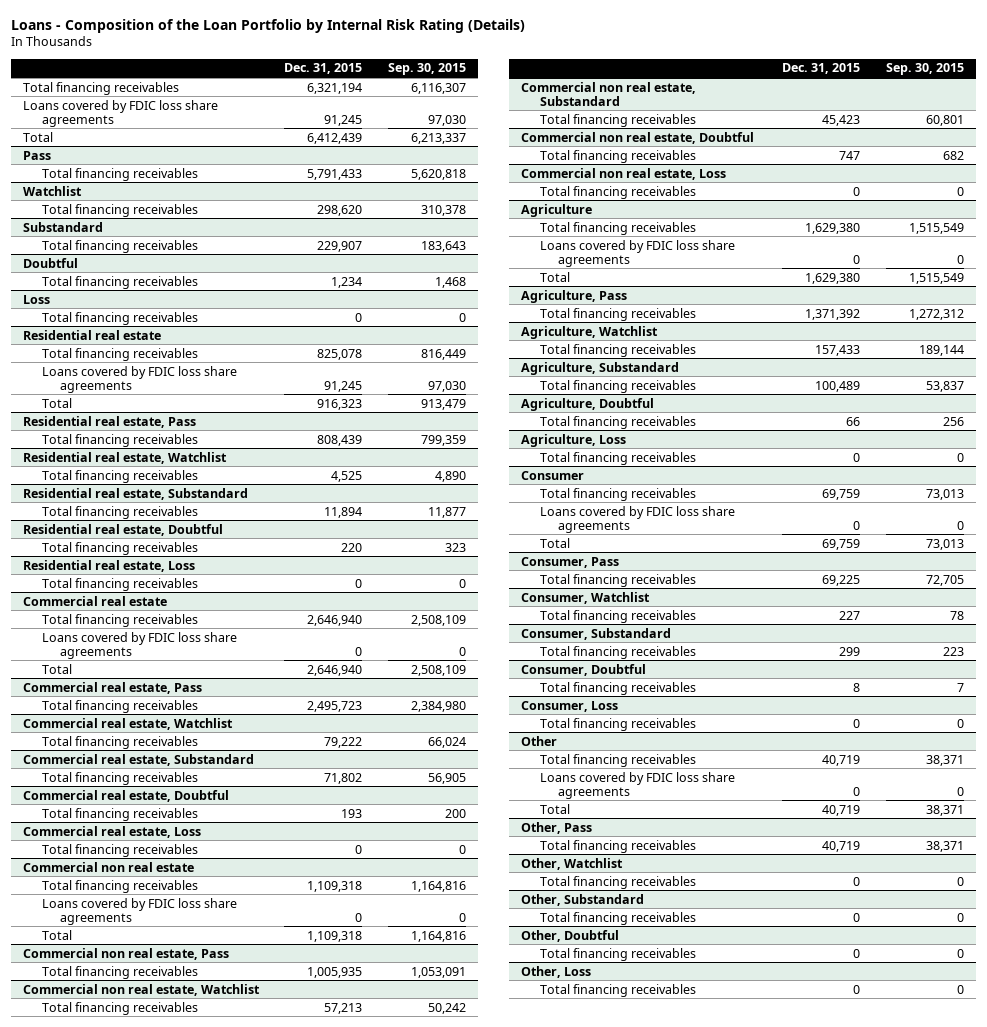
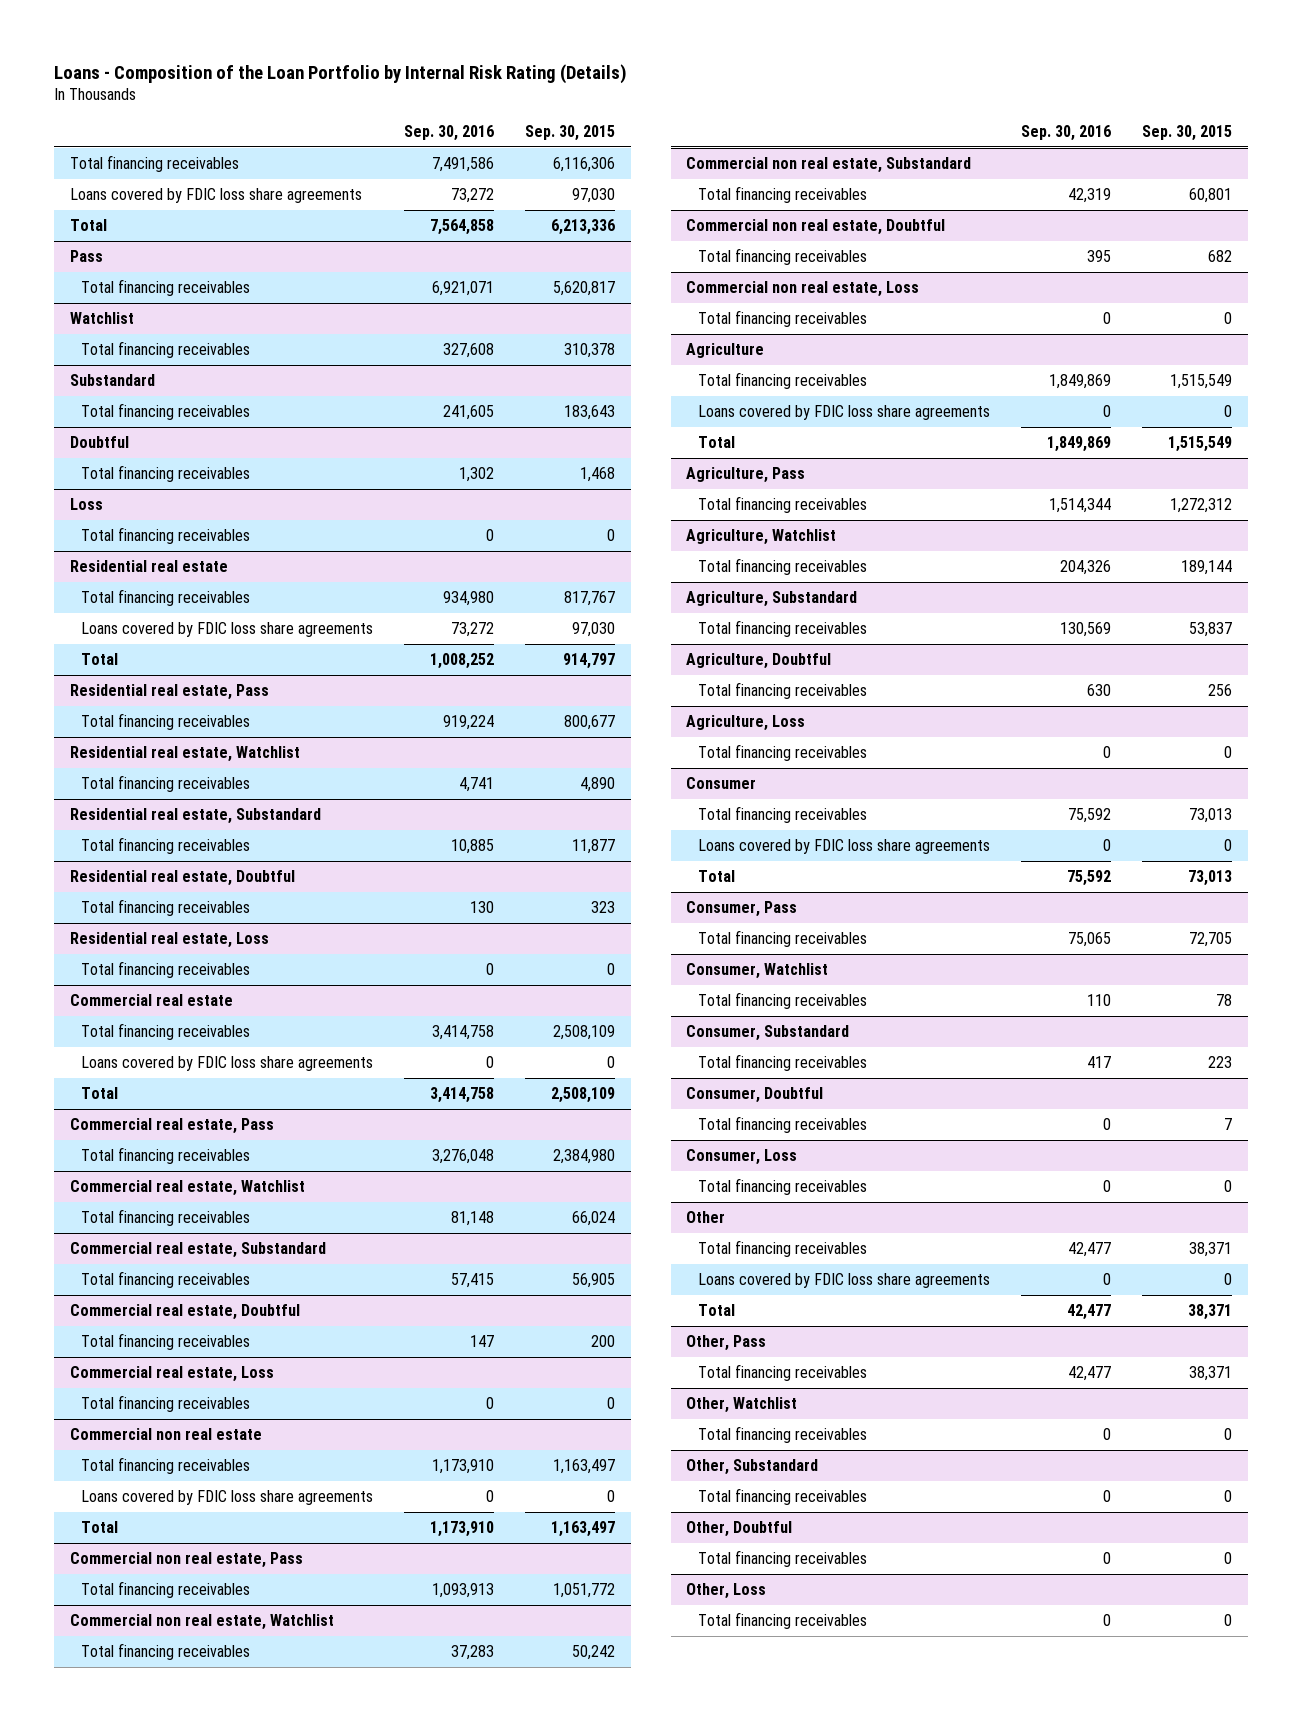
[284,63,363,75] Dec. 31, 2015 -> none
none -> [404,125,495,142] Sep. 30, 2016
[410,82,466,94] 6,116,307 -> [553,156,616,172] 6,116,306
[410,132,466,144] 6,213,337 -> [551,218,616,235] 6,213,336
[410,168,466,180] 5,620,818 -> [553,280,616,296] 5,620,817
[420,348,466,360] 816,449 -> [564,590,616,606] 817,767
[420,398,466,410] 913,479 -> [563,652,616,669] 914,797
[420,434,466,446] 799,359 -> [564,714,616,730] 800,677
[410,880,466,892] 1,164,816 -> [553,1458,616,1474] 1,163,497
[410,930,466,942] 1,164,816 -> [551,1520,616,1537] 1,163,497
[410,966,466,978] 1,053,091 -> [553,1582,616,1598] 1,051,772

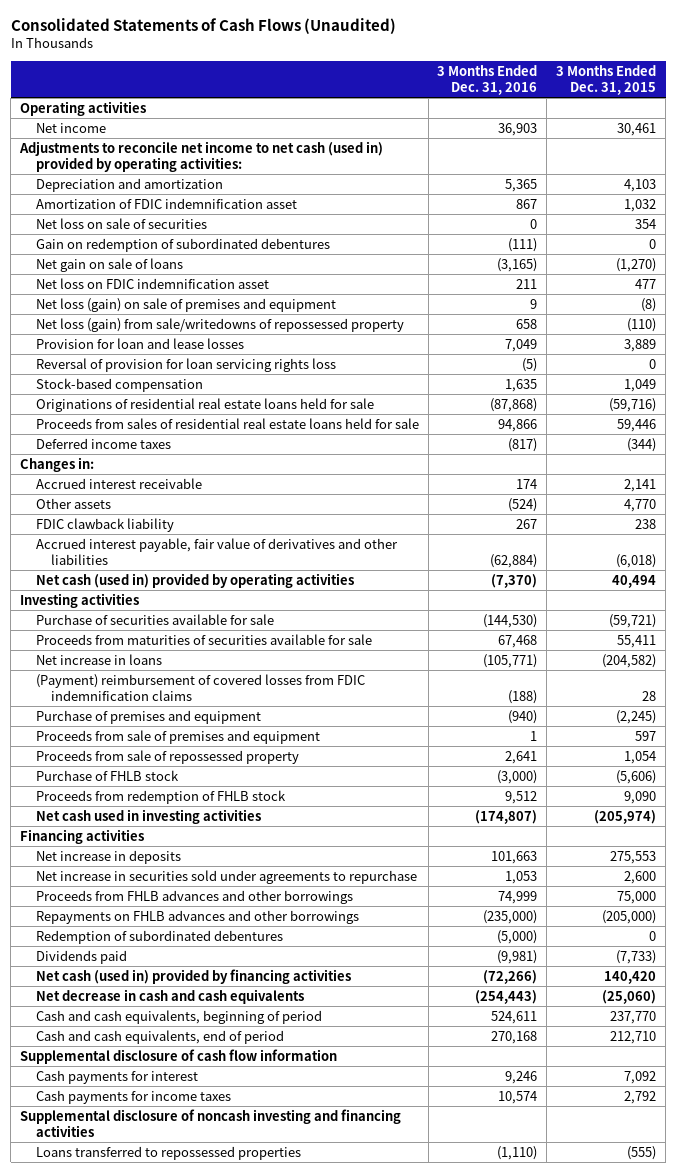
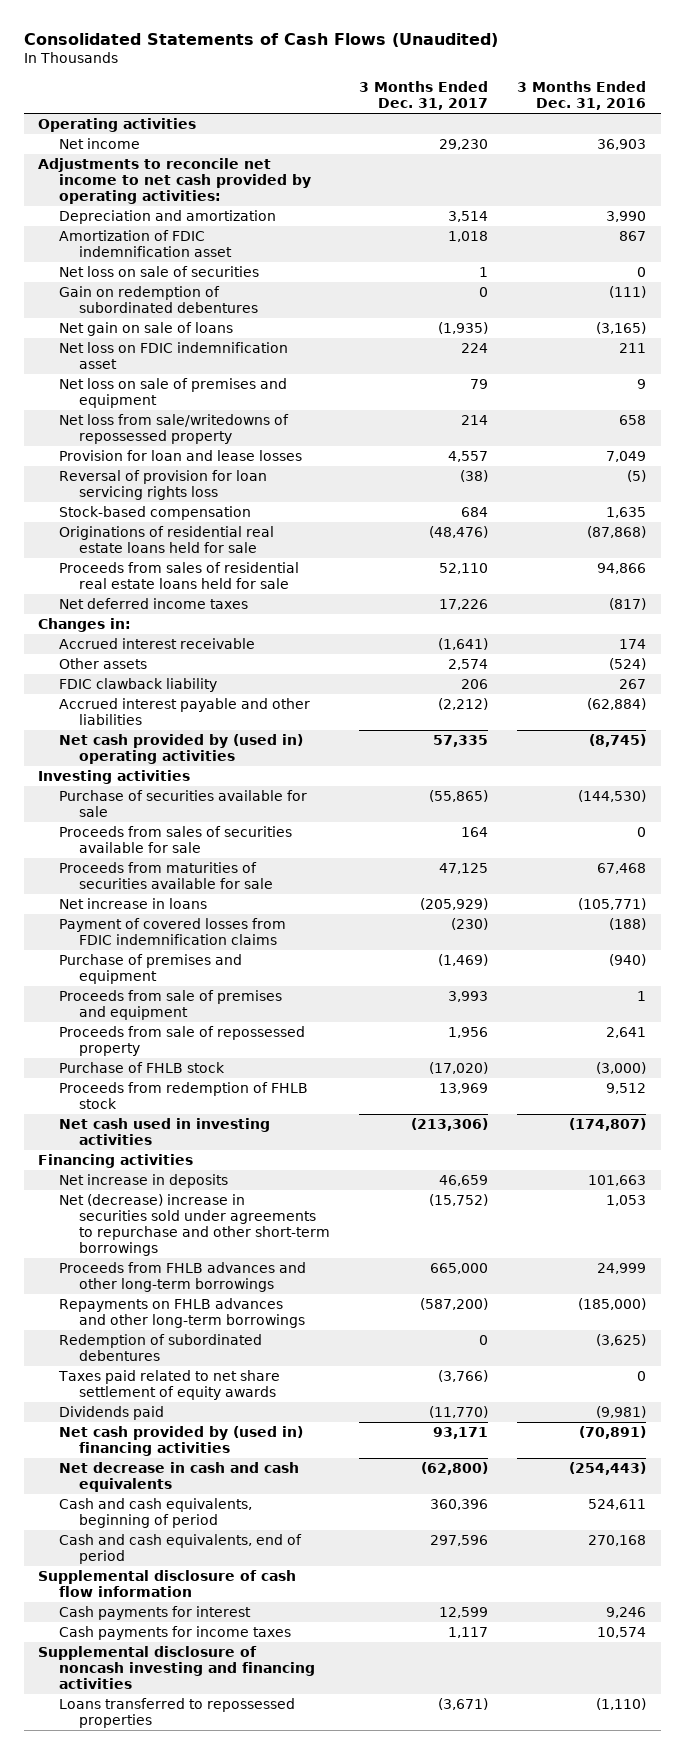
[556,64,657,96] 3 Months Ended Dec. 31, 2015 -> none
none -> [359,81,489,111] 3 Months Ended Dec. 31, 2017
[19,140,384,173] Adjustments to reconcile net income to net cash (used in) provided by operating activities: -> [38,158,311,204] Adjustments to reconcile net income to net cash provided by operating activities:
[505,178,538,192] 5,365 -> [606,211,647,223] 3,990
[35,297,336,312] Net loss (gain) on sale of premises and equipment -> [58,378,287,409] Net loss on sale of premises and equipment
[35,317,404,332] Net loss (gain) from sale/writedowns of repossessed property -> [58,414,289,445] Net loss from sale/writedowns of repossessed property
[35,437,171,449] Deferred income taxes -> [58,598,248,610] Net deferred income taxes
[35,537,398,566] Accrued interest payable, fair value of derivatives and other liabilities -> [58,698,310,726] Accrued interest payable and other liabilities
[35,572,354,588] Net cash (used in) provided by operating activities -> [58,734,303,765] Net cash provided by (used in) operating activities
[491,573,538,588] (7,370) -> [589,734,647,748] (8,745)
none -> [58,826,292,854] Proceeds from sales of securities available for sale
[35,673,365,702] (Payment) reimbursement of covered losses from FDIC indemnification claims -> [58,918,286,946] Payment of covered losses from FDIC indemnification claims
[35,869,417,884] Net increase in securities sold under agreements to repurchase -> [58,1194,331,1256] Net (decrease) increase in securities sold under agreements to repurchase and other short-term borrowings
[35,889,353,904] Proceeds from FHLB advances and other borrowings -> [58,1262,306,1293] Proceeds from FHLB advances and other long-term borrowings
[498,890,538,904] 74,999 -> [597,1263,647,1275] 24,999
[35,909,359,924] Repayments on FHLB advances and other borrowings -> [58,1298,306,1329] Repayments on FHLB advances and other long-term borrowings
[483,909,538,924] (235,000) -> [578,1298,647,1311] (185,000)
[497,929,538,944] (5,000) -> [596,1334,647,1347] (3,625)
none -> [57,1370,280,1401] Taxes paid related to net share settlement of equity awards
[35,968,351,984] Net cash (used in) provided by financing activities -> [58,1426,303,1457] Net cash provided by (used in) financing activities
[483,969,538,984] (72,266) -> [579,1426,647,1440] (70,891)

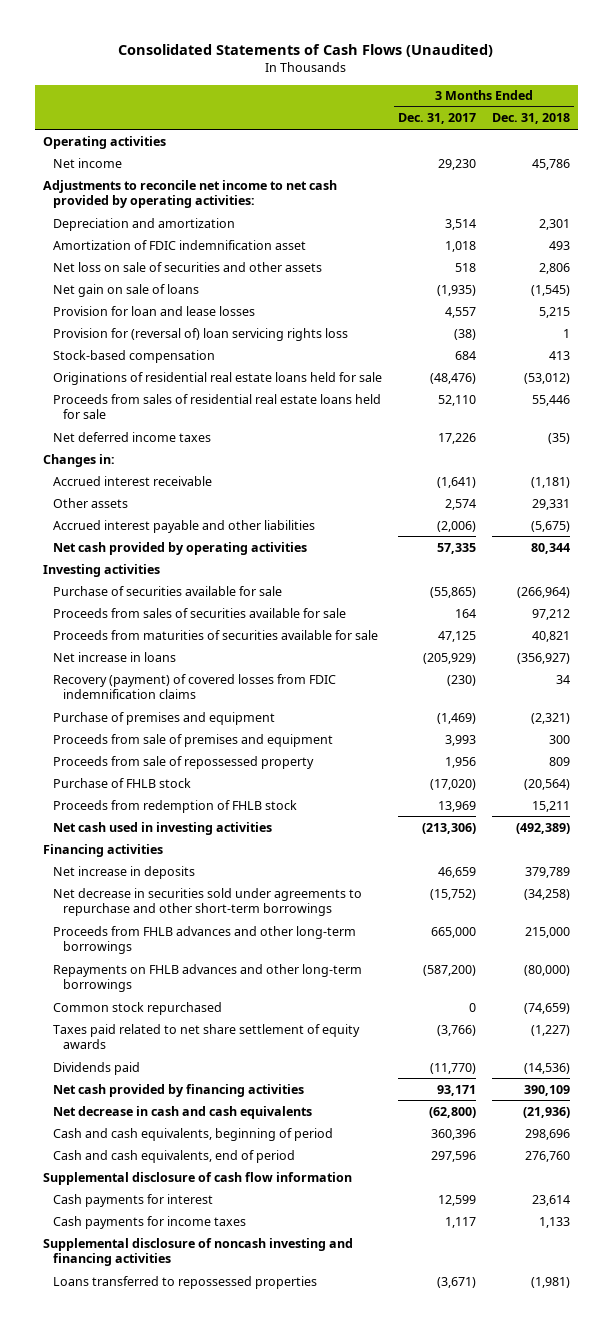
[517,81,647,111] 3 Months Ended Dec. 31, 2016 -> none
none -> [491,113,570,125] Dec. 31, 2018
[58,286,259,314] Gain on redemption of subordinated debentures -> none
[58,266,259,278] Net loss on sale of securities -> [53,261,323,272] Net loss on sale of securities and other assets
[479,267,489,278] 1 -> [454,262,476,272] 518
[58,342,288,370] Net loss on FDIC indemnification asset -> none
[58,378,287,409] Net loss on sale of premises and equipment -> none
[58,414,289,445] Net loss from sale/writedowns of repossessed property -> none
[58,470,267,501] Reversal of provision for loan servicing rights loss -> [53,327,349,341] Provision for (reversal of) loan servicing rights loss
[58,678,217,693] FDIC clawback liability -> none
[438,698,489,711] (2,212) -> [436,520,476,532] (2,006)
[58,734,303,765] Net cash provided by (used in) operating activities -> [53,541,308,555] Net cash provided by operating activities
[58,918,286,946] Payment of covered losses from FDIC indemnification claims -> [53,673,337,700] Recovery (payment) of covered losses from FDIC indemnification claims
[58,1194,331,1256] Net (decrease) increase in securities sold under agreements to repurchase and other short-term borrowings -> [53,887,363,917] Net decrease in securities sold under agreements to repurchase and other short-term borrowings
[58,1334,262,1362] Redemption of subordinated debentures -> none
none -> [53,1001,223,1015] Common stock repurchased
[58,1426,303,1457] Net cash provided by (used in) financing activities -> [53,1083,305,1097] Net cash provided by financing activities

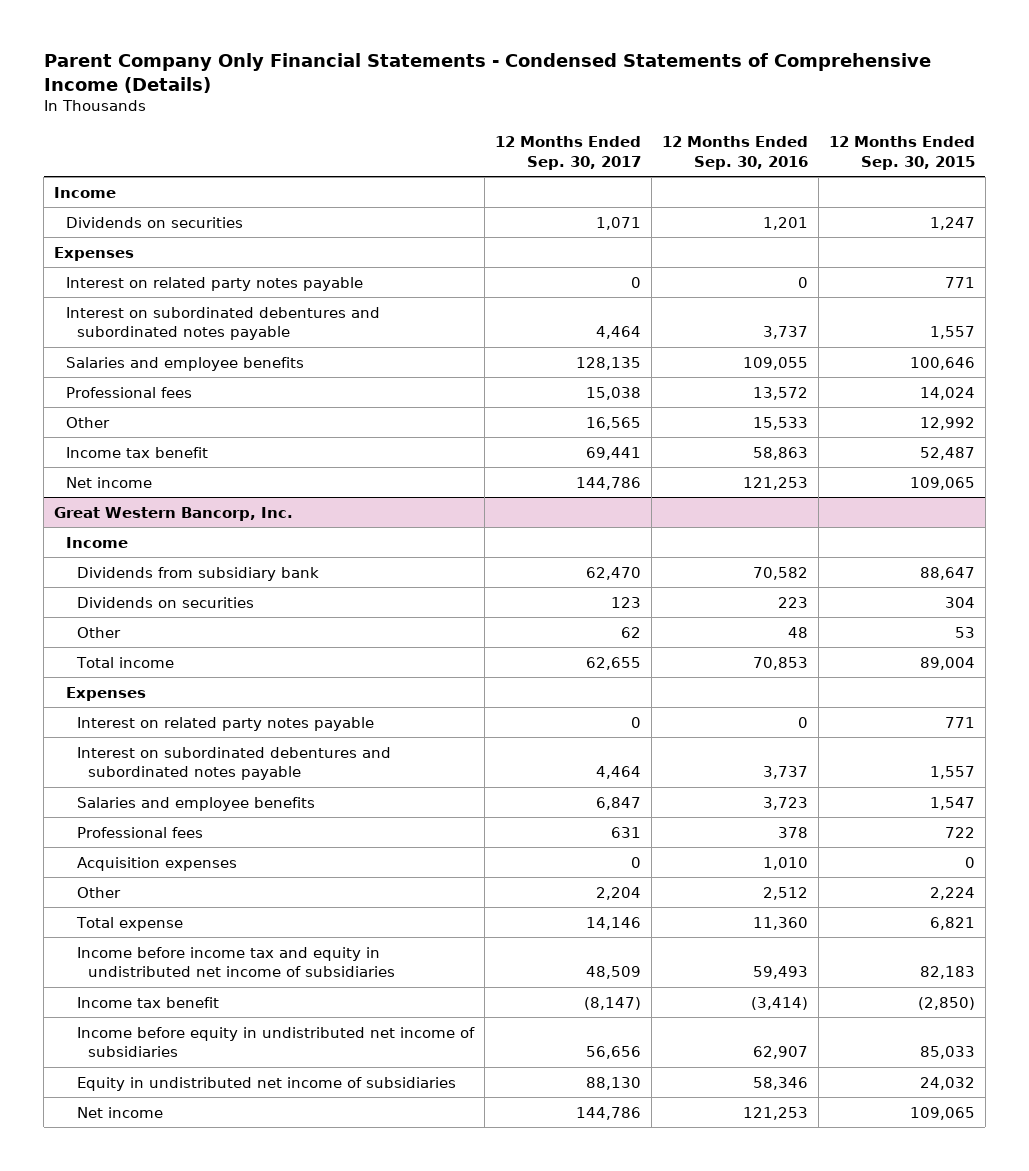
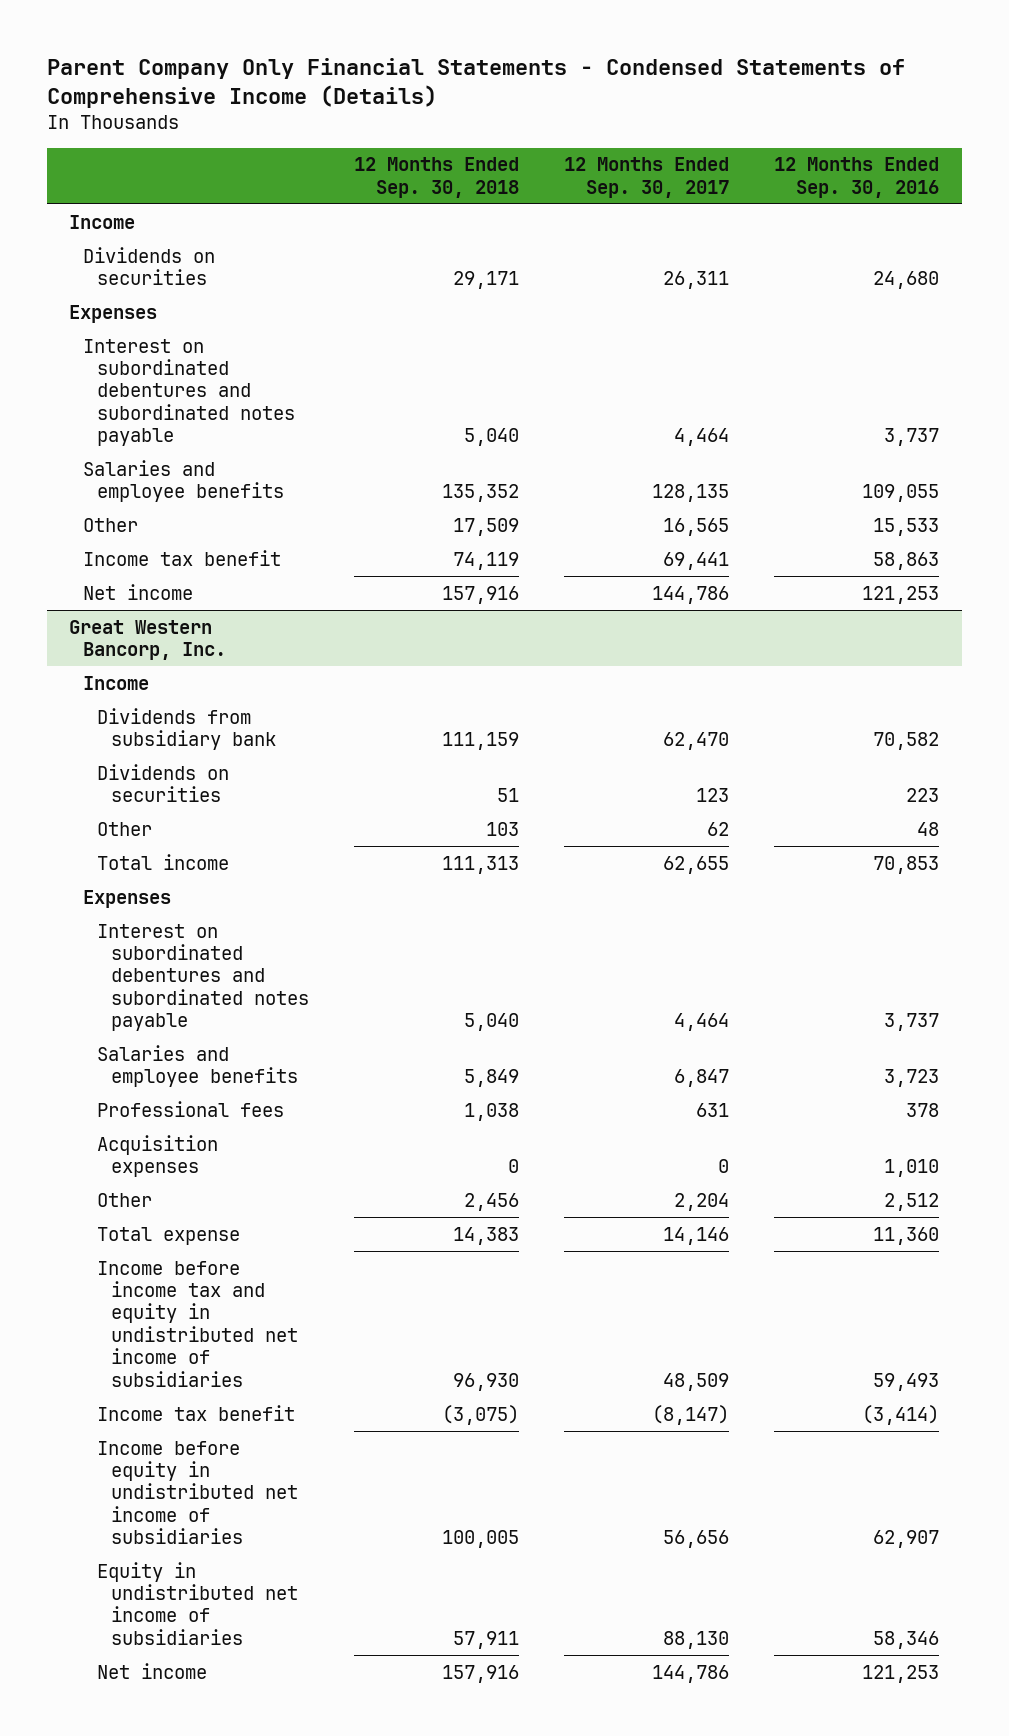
[828,136,975,170] 12 Months Ended Sep. 30, 2015 -> none
none -> [353,157,519,198] 12 Months Ended Sep. 30, 2018
[595,216,641,230] 1,071 -> [663,271,730,290] 26,311
[762,216,808,230] 1,201 -> [873,271,940,290] 24,680
[65,276,363,291] Interest on related party notes payable -> none
[65,386,192,398] Professional fees -> none
[76,716,374,731] Interest on related party notes payable -> none

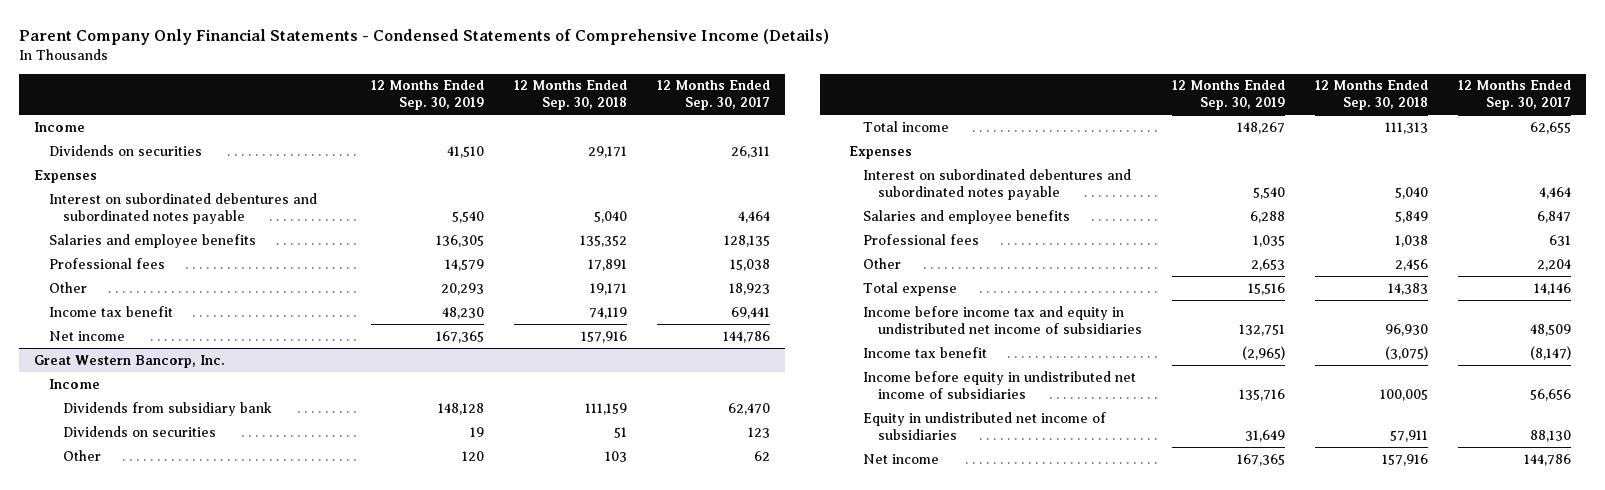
[774,157,940,198] 12 Months Ended Sep. 30, 2016 -> none
none -> [371,80,485,111] 12 Months Ended Sep. 30, 2019
none -> [48,257,165,269] Professional fees
[452,517,519,536] 17,509 -> [590,282,628,295] 19,171
[663,517,730,536] 16,565 -> [729,282,771,295] 18,923
[96,1134,218,1178] Acquisition expenses -> none

